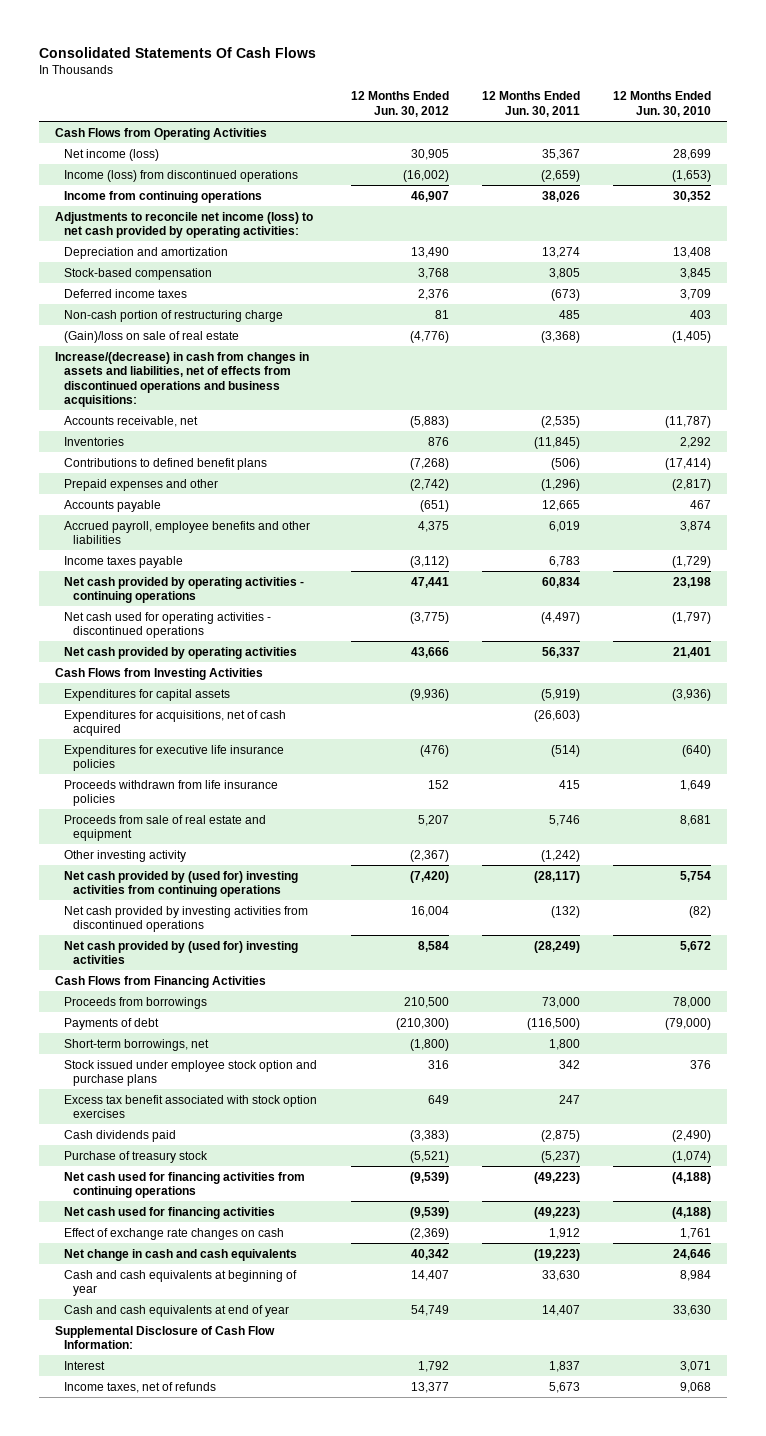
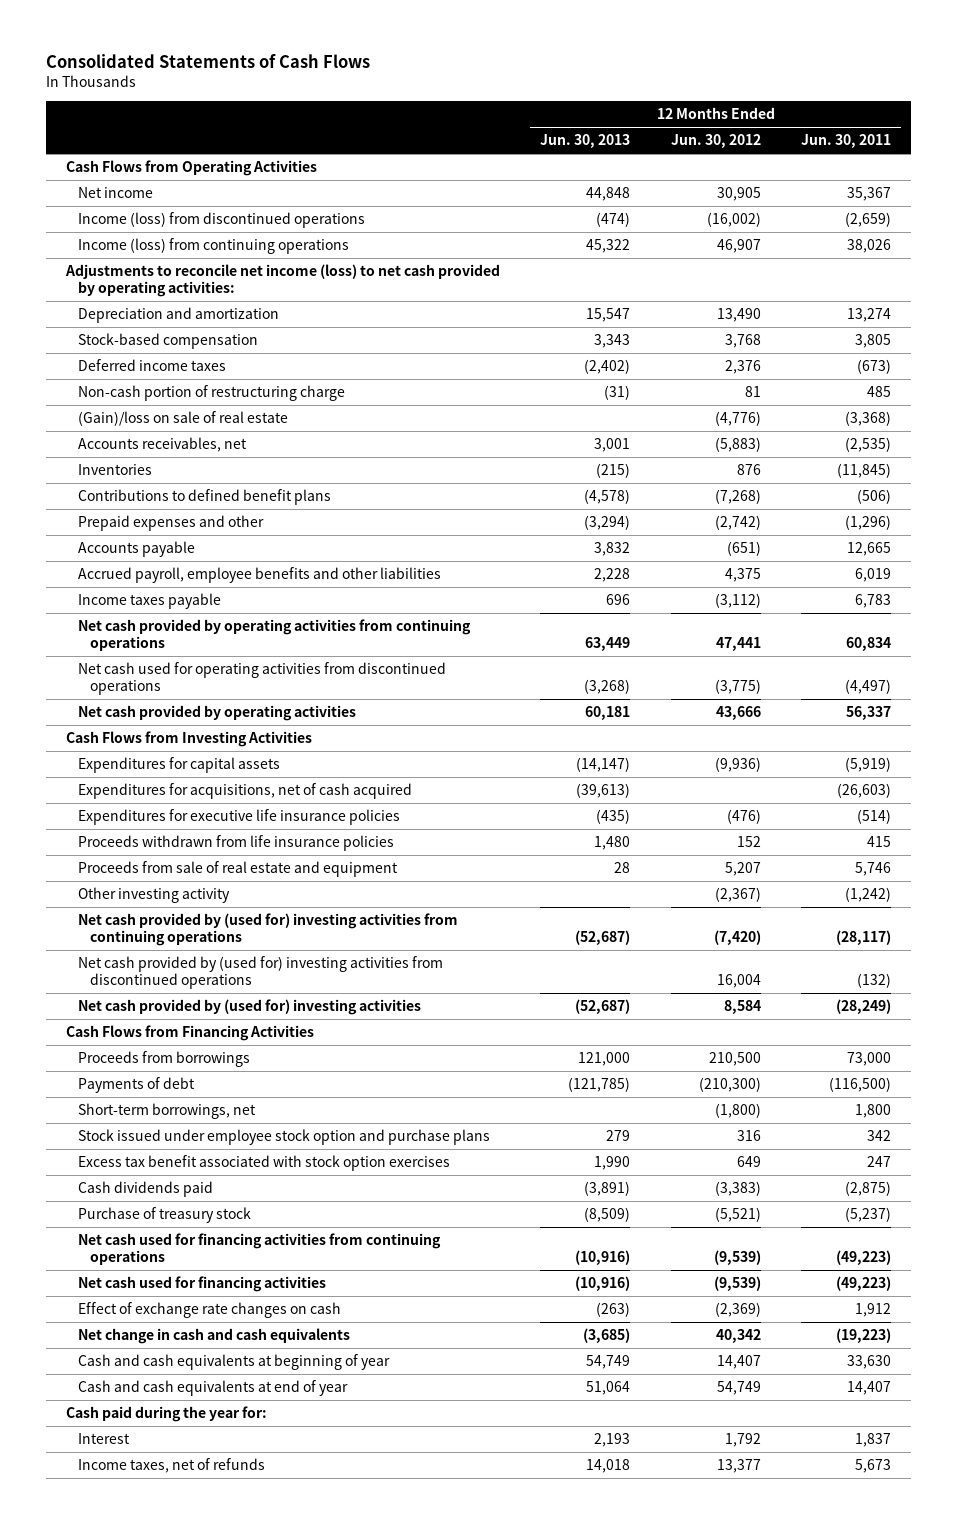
[38,46,316,58] Consolidated Statements Of Cash Flows -> [45,53,370,68] Consolidated Statements of Cash Flows
[612,91,711,117] 12 Months Ended Jun. 30, 2010 -> none
none -> [540,134,631,149] Jun. 30, 2013
[64,148,160,161] Net income (loss) -> [77,187,153,199] Net income
[64,190,263,203] Income from continuing operations -> [77,238,349,255] Income (loss) from continuing operations
[55,351,310,408] Increase/(decrease) in cash from changes in assets and liabilities, net of effects from discontinued operations and business acquisitions: -> none
[64,415,199,427] Accounts receivable, net -> [77,437,247,453] Accounts receivables, net
[64,576,305,604] Net cash provided by operating activities - continuing operations -> [77,619,471,652] Net cash provided by operating activities from continuing operations
[64,611,272,639] Net cash used for operating activities - discontinued operations -> [77,662,446,696] Net cash used for operating activities from discontinued operations
[64,905,309,933] Net cash provided by investing activities from discontinued operations -> [77,956,443,990] Net cash provided by (used for) investing activities from discontinued operations
[55,1325,276,1350] Supplemental Disclosure of Cash Flow Information: -> none
none -> [65,1406,267,1423] Cash paid during the year for:

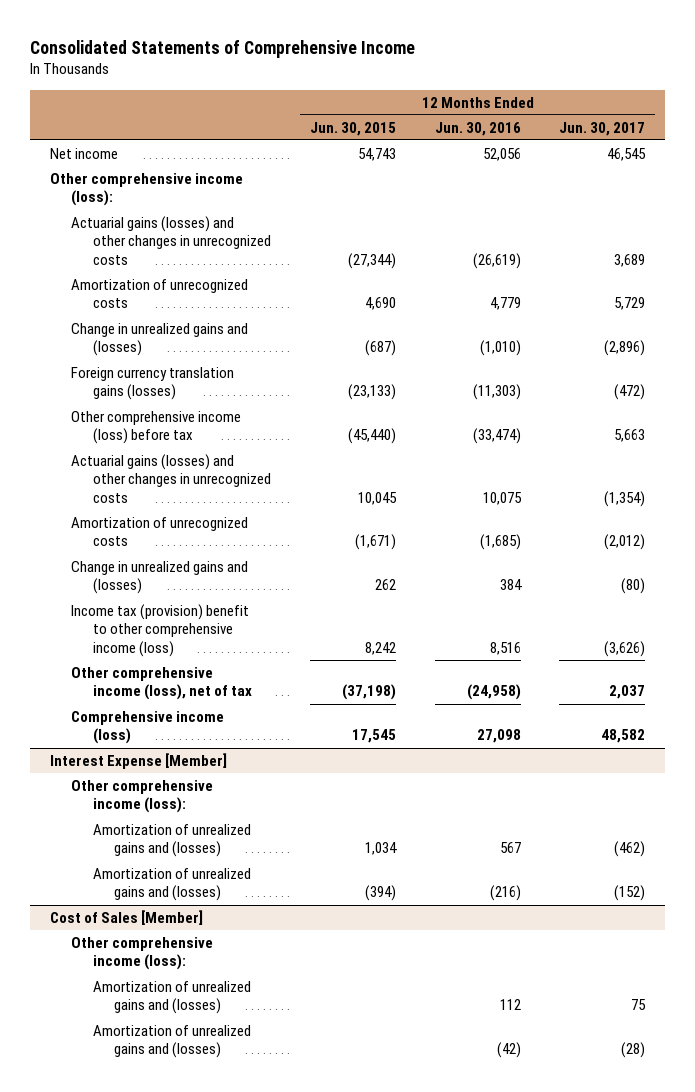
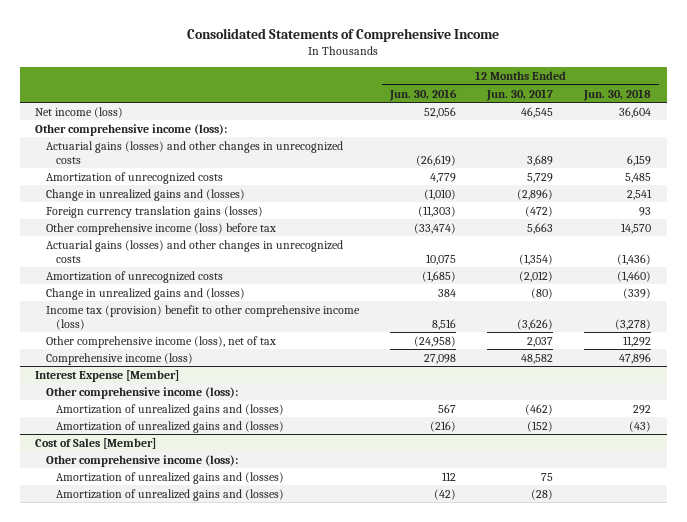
[309,121,396,136] Jun. 30, 2015 -> none
none -> [583,88,652,101] Jun. 30, 2018
[49,147,118,159] Net income -> [35,106,124,118] Net income (loss)

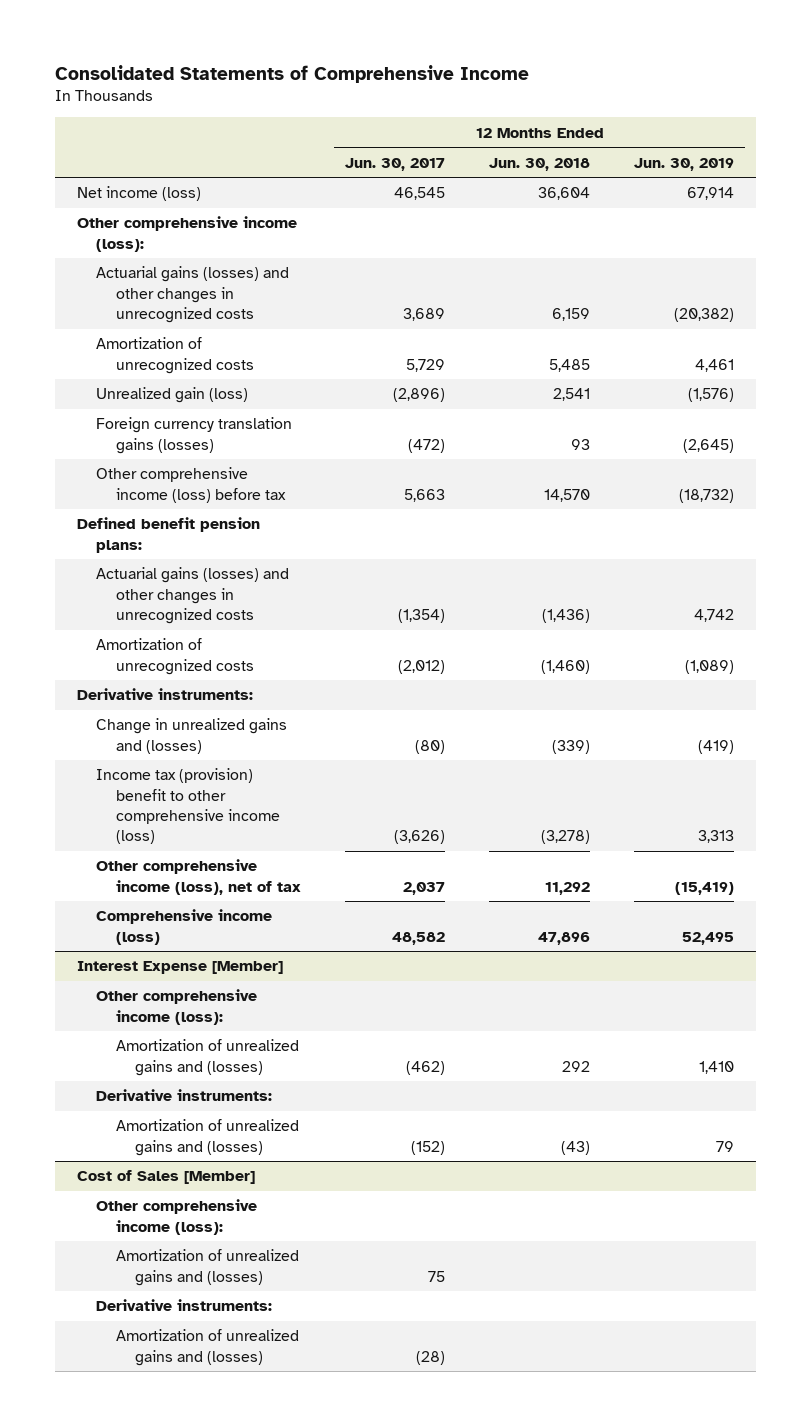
[388,88,457,101] Jun. 30, 2016 -> none
none -> [634,157,735,171] Jun. 30, 2019
[45,188,245,201] Change in unrealized gains and (losses) -> [96,387,249,404] Unrealized gain (loss)
none -> [76,517,260,553] Defined benefit pension plans:
none -> [76,688,253,701] Derivative instruments:
none -> [96,1089,273,1102] Derivative instruments:
none -> [96,1299,273,1312] Derivative instruments:

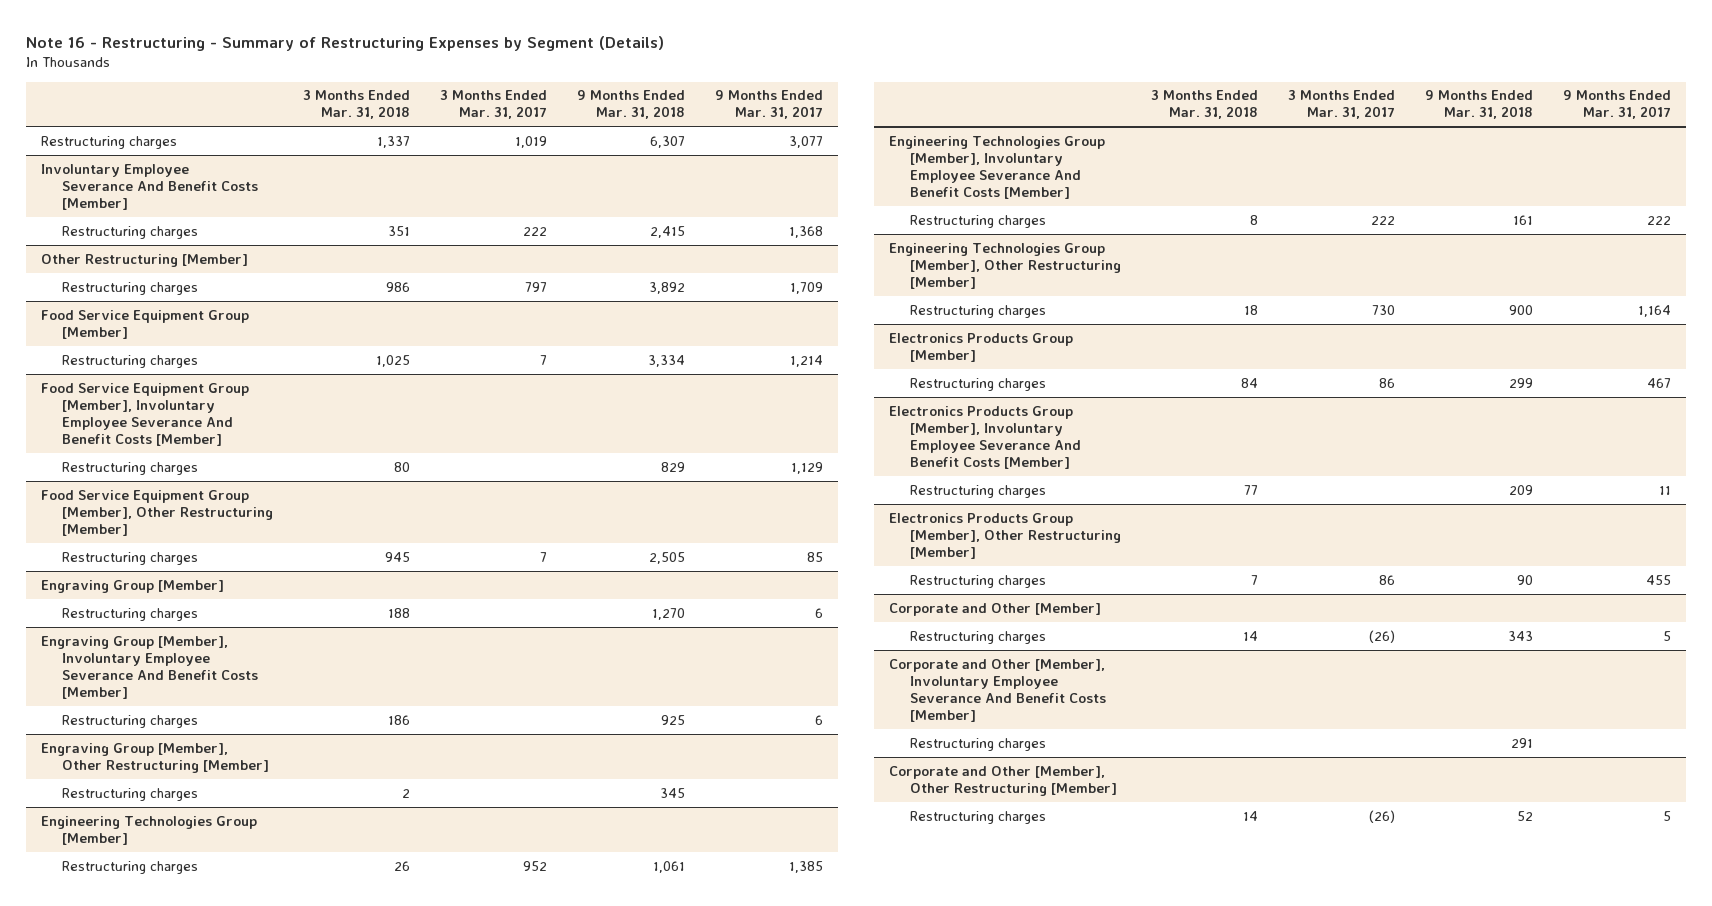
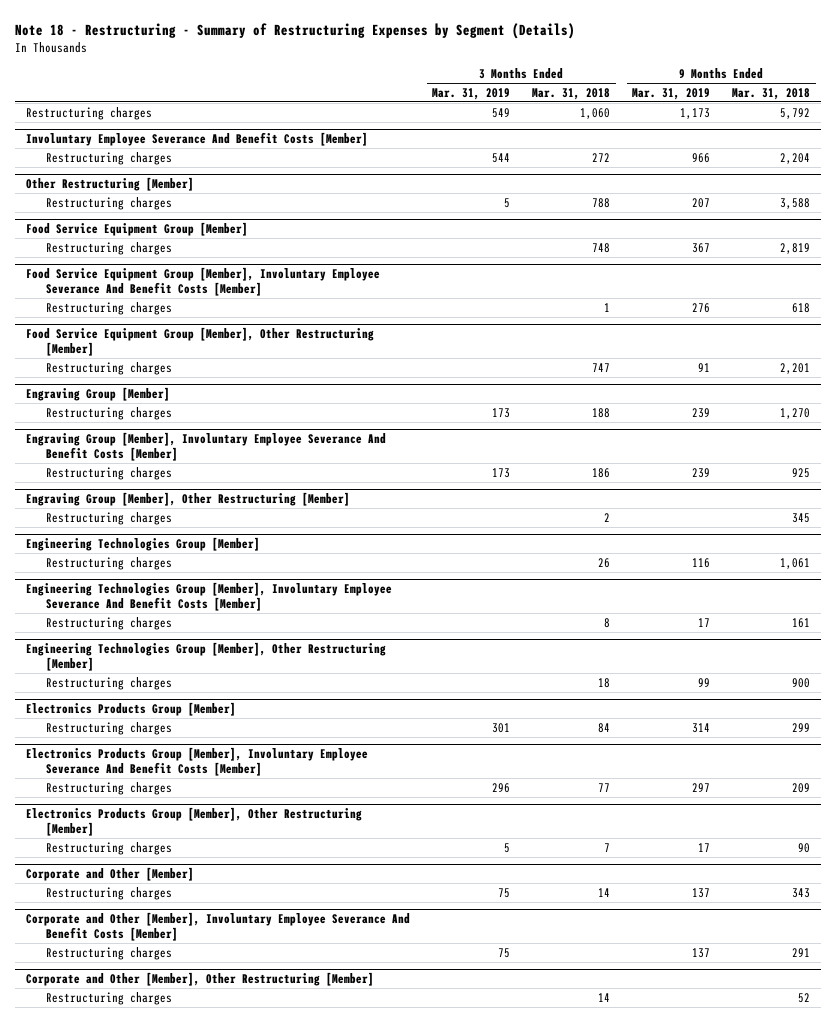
[25,36,664,52] Note 16 - Restructuring - Summary of Restructuring Expenses by Segment (Details) -> [15,22,576,39] Note 18 - Restructuring - Summary of Restructuring Expenses by Segment (Details)
[440,90,548,120] 3 Months Ended Mar. 31, 2017 -> none
[715,90,824,120] 9 Months Ended Mar. 31, 2017 -> none
none -> [432,88,511,101] Mar. 31, 2019
none -> [632,88,711,101] Mar. 31, 2019
[376,135,410,148] 1,337 -> [580,107,611,119] 1,060
[650,135,686,148] 6,307 -> [780,107,811,119] 5,792
[387,225,410,236] 351 -> [592,152,611,162] 272
[650,225,686,238] 2,415 -> [780,152,811,164] 2,204
[385,281,410,292] 986 -> [592,197,611,208] 788
[649,281,686,294] 3,892 -> [780,197,811,209] 3,588
[375,354,410,367] 1,025 -> [592,242,611,253] 748
[648,354,686,367] 3,334 -> [780,242,811,254] 2,819
[393,461,410,472] 80 -> [604,302,611,312] 1
[661,461,686,472] 829 -> [792,302,811,313] 618
[384,551,410,562] 945 -> [592,362,611,372] 747
[649,551,686,564] 2,505 -> [780,362,811,374] 2,201

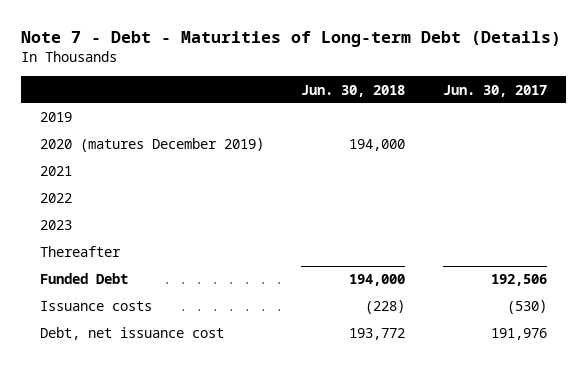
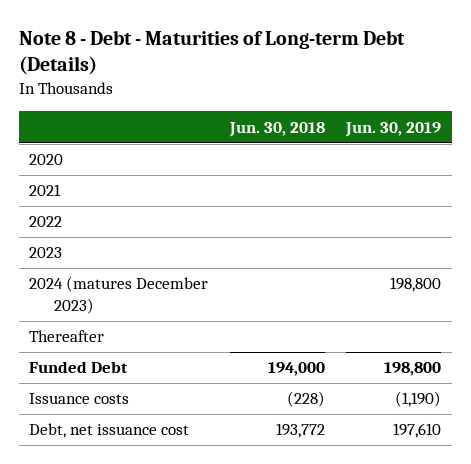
[20,30,561,47] Note 7 - Debt - Maturities of Long-term Debt (Details) -> [18,30,405,76] Note 8 - Debt - Maturities of Long-term Debt (Details)
[443,84,548,97] Jun. 30, 2017 -> none
none -> [345,121,442,137] Jun. 30, 2019
[39,138,264,153] 2020 (matures December 2019) -> none
[39,112,72,123] 2019 -> [29,154,64,166] 2020
none -> [29,276,209,314] 2024 (matures December 2023)

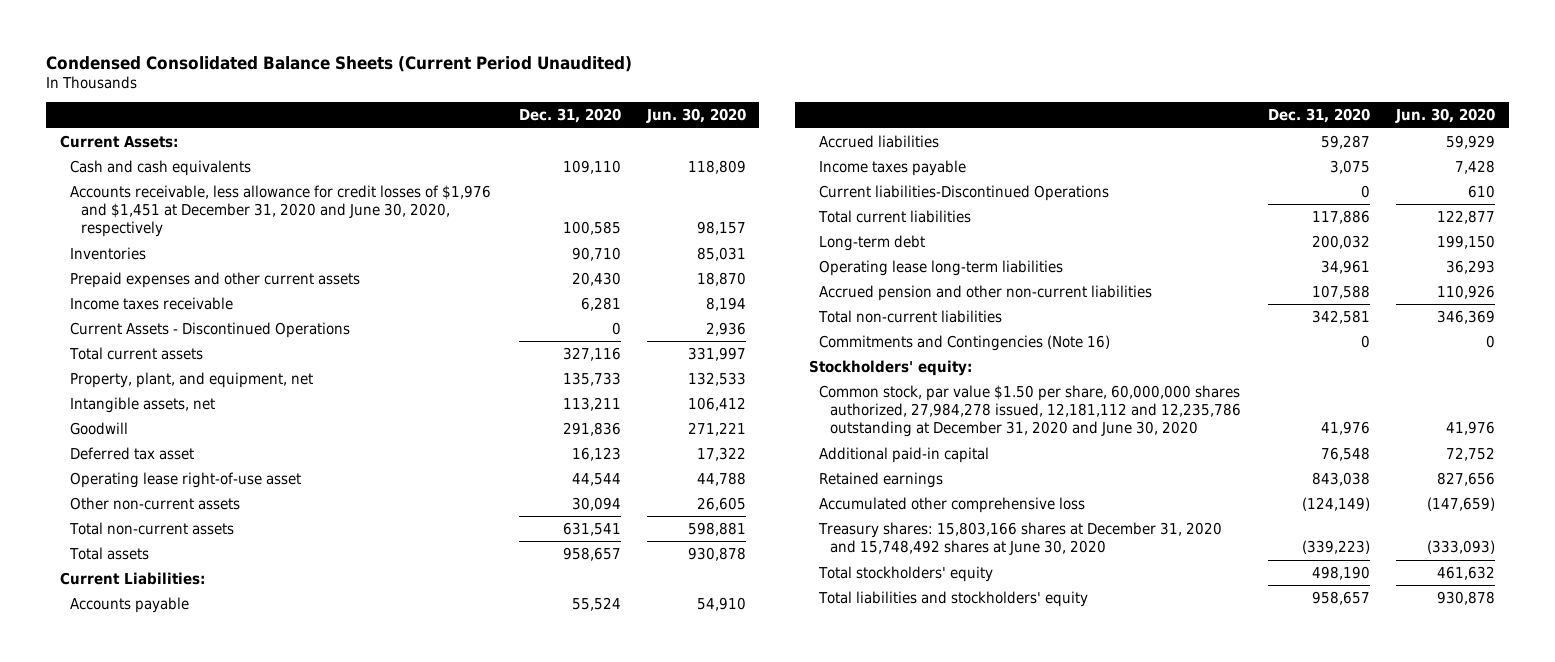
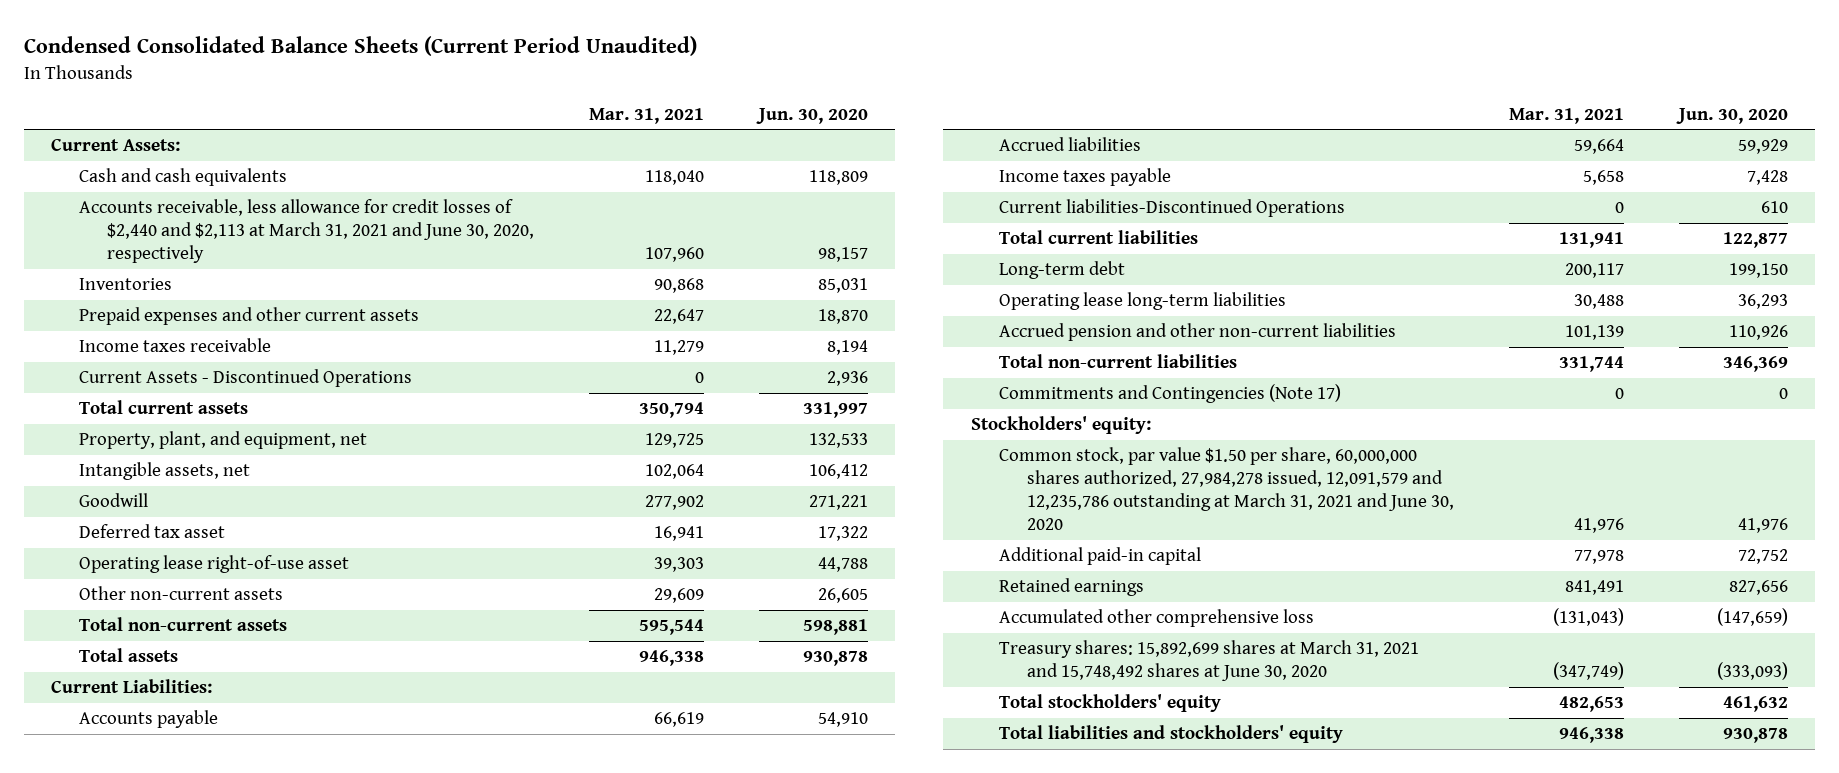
[518,108,621,124] Dec. 31, 2020 -> none
none -> [589,107,705,124] Mar. 31, 2021
[70,184,492,238] Accounts receivable, less allowance for credit losses of $1,976 and $1,451 at December 31, 2020 and June 30, 2020, respectively -> [79,199,535,264] Accounts receivable, less allowance for credit losses of $2,440 and $2,113 at March 31, 2021 and June 30, 2020, respectively
[819,334,1111,351] Commitments and Contingencies (Note 16) -> [998,384,1341,404] Commitments and Contingencies (Note 17)
[819,384,1242,438] Common stock, par value $1.50 per share, 60,000,000 shares authorized, 27,984,278 issued, 12,181,112 and 12,235,786 outstanding at December 31, 2020 and June 30, 2020 -> [998,447,1455,531] Common stock, par value $1.50 per share, 60,000,000 shares authorized, 27,984,278 issued, 12,091,579 and 12,235,786 outstanding at March 31, 2021 and June 30, 2020
[818,521,1223,556] Treasury shares: 15,803,166 shares at December 31, 2020 and 15,748,492 shares at June 30, 2020 -> [998,640,1419,682] Treasury shares: 15,892,699 shares at March 31, 2021 and 15,748,492 shares at June 30, 2020

